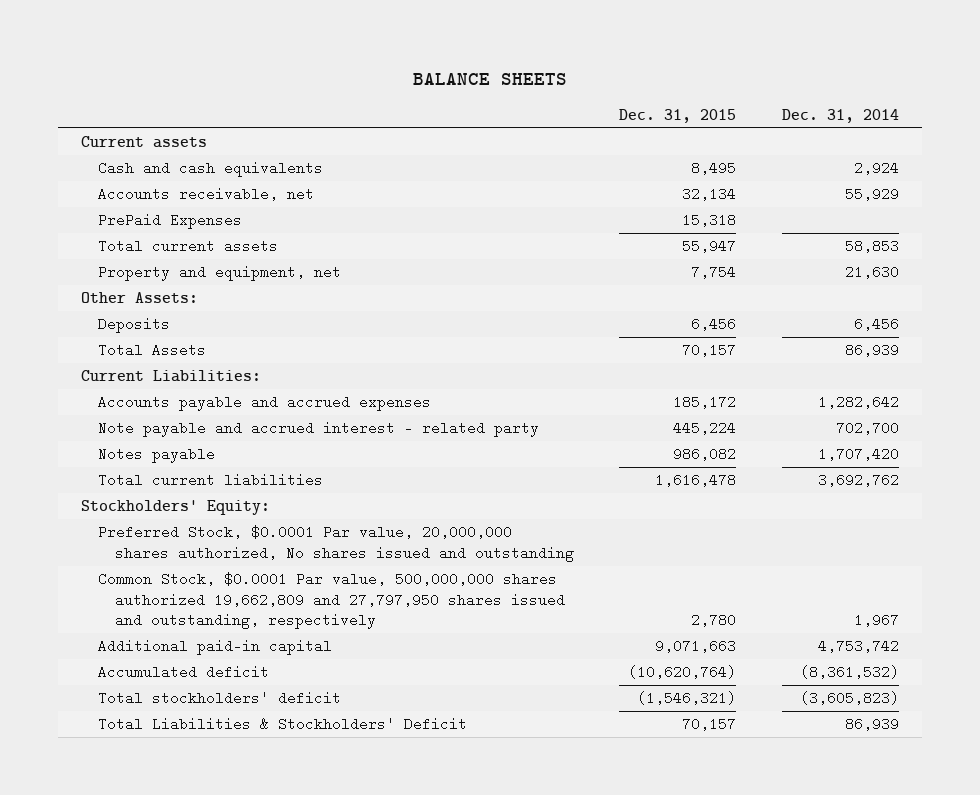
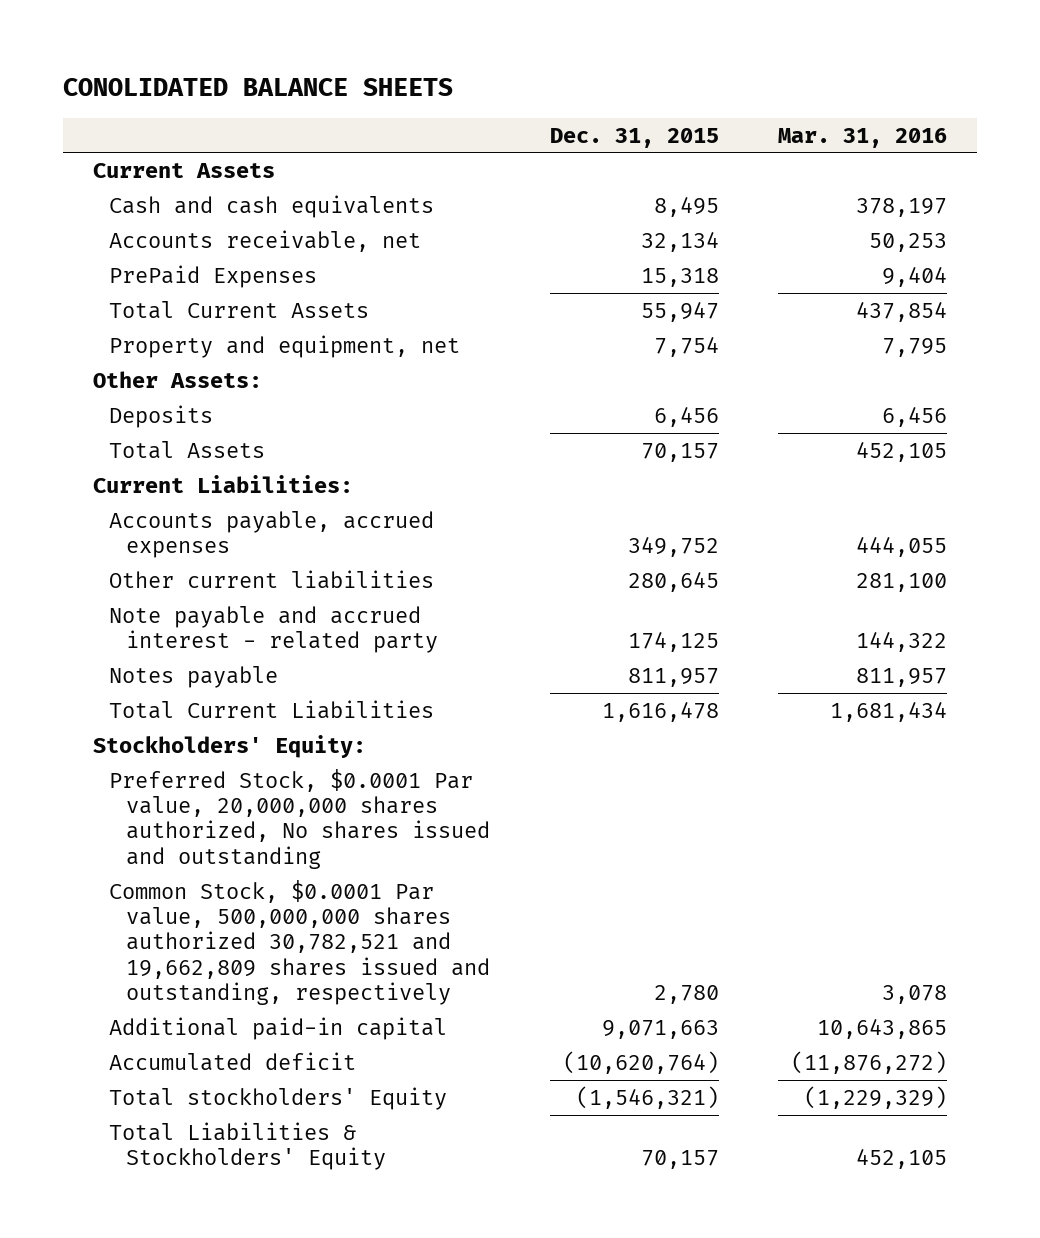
[413,72,568,85] BALANCE SHEETS -> [63,78,454,97] CONOLIDATED BALANCE SHEETS
[782,108,900,123] Dec. 31, 2014 -> none
none -> [778,127,948,148] Mar. 31, 2016
[81,136,208,149] Current assets -> [93,162,276,178] Current Assets
[97,239,278,254] Total current assets -> [109,300,370,319] Total Current Assets
[97,395,431,412] Accounts payable and accrued expenses -> [109,510,435,559] Accounts payable, accrued expenses
[673,395,737,410] 185,172 -> [627,537,719,558] 349,752
none -> [109,569,435,589] Other current liabilities
[673,421,737,436] 445,224 -> [627,632,719,653] 174,125
[673,447,737,462] 986,082 -> [627,667,719,687] 811,957
[97,473,323,488] Total current liabilities -> [109,699,435,719] Total Current Liabilities
[97,572,565,630] Common Stock, $0.0001 Par value, 500,000,000 shares authorized 19,662,809 and 27,797,950 shares issued and outstanding, respectively -> [109,879,490,1006] Common Stock, $0.0001 Par value, 500,000,000 shares authorized 30,782,521 and 19,662,809 shares issued and outstanding, respectively
[97,691,341,706] Total stockholders' deficit -> [109,1086,448,1110] Total stockholders' Equity
[97,717,467,732] Total Liabilities & Stockholders' Deficit -> [109,1121,386,1171] Total Liabilities & Stockholders' Equity

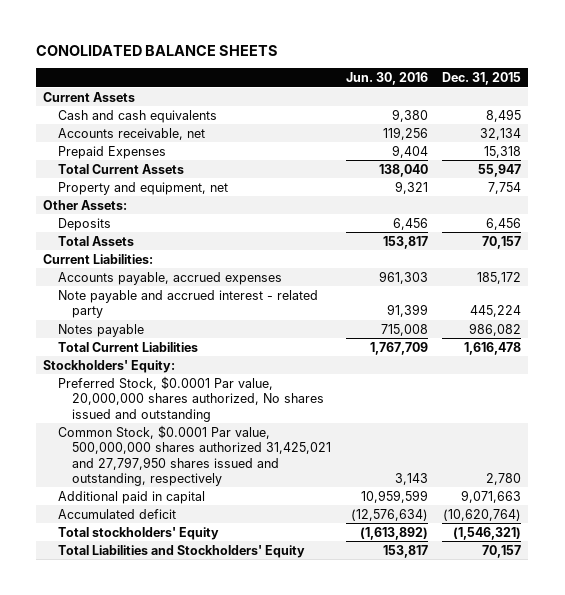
[778,127,948,148] Mar. 31, 2016 -> none
none -> [345,72,428,86] Jun. 30, 2016
[109,264,318,288] PrePaid Expenses -> [57,145,166,159] Prepaid Expenses
[109,569,435,589] Other current liabilities -> none
[627,537,719,558] 349,752 -> [477,271,522,284] 185,172
[627,632,719,653] 174,125 -> [470,305,522,318] 445,224
[627,667,719,687] 811,957 -> [469,322,522,336] 986,082
[109,879,490,1006] Common Stock, $0.0001 Par value, 500,000,000 shares authorized 30,782,521 and 19,662,809 shares issued and outstanding, respectively -> [57,424,332,486] Common Stock, $0.0001 Par value, 500,000,000 shares authorized 31,425,021 and 27,797,950 shares issued and outstanding, respectively
[109,1016,448,1040] Additional paid-in capital -> [57,490,205,504] Additional paid in capital
[109,1121,386,1171] Total Liabilities & Stockholders' Equity -> [57,544,305,558] Total Liabilities and Stockholders' Equity

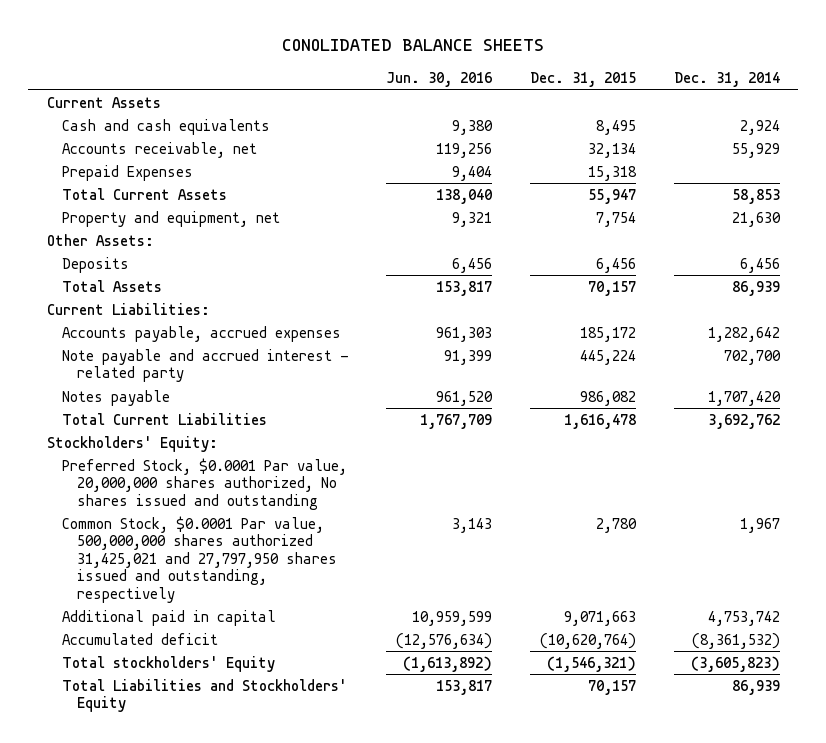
none -> [673,72,780,88] Dec. 31, 2014
[380,323,428,336] 715,008 -> [436,390,494,406] 961,520

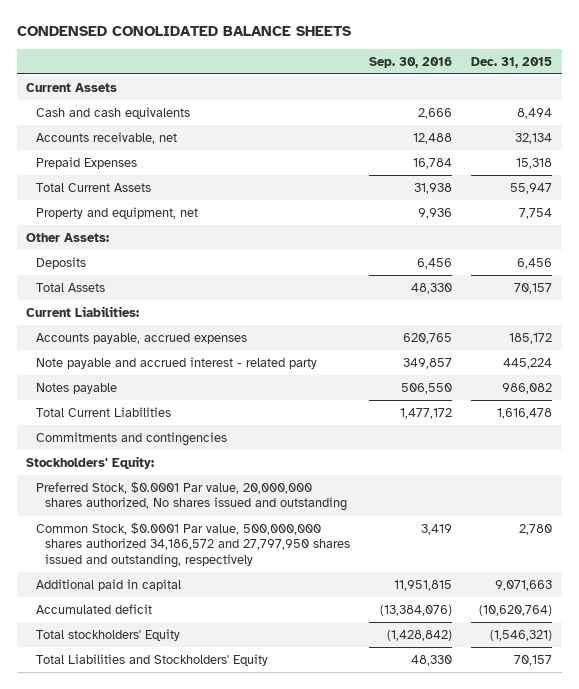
[282,39,545,52] CONOLIDATED BALANCE SHEETS -> [16,26,351,37] CONDENSED CONOLIDATED BALANCE SHEETS
[386,72,493,88] Jun. 30, 2016 -> none
[673,72,780,88] Dec. 31, 2014 -> none
none -> [369,56,453,68] Sep. 30, 2016
[596,119,637,135] 8,495 -> [517,107,553,119] 8,494
none -> [35,431,227,446] Commitments and contingencies
[61,515,338,603] Common Stock, $0.0001 Par value, 500,000,000 shares authorized 31,425,021 and 27,797,950 shares issued and outstanding, respectively -> [35,521,351,568] Common Stock, $0.0001 Par value, 500,000,000 shares authorized 34,186,572 and 27,797,950 shares issued and outstanding, respectively

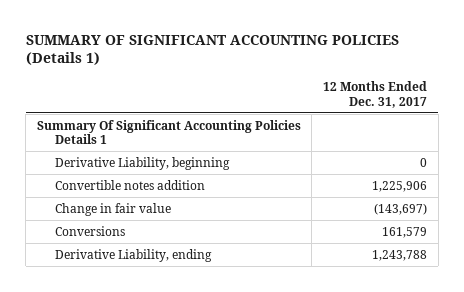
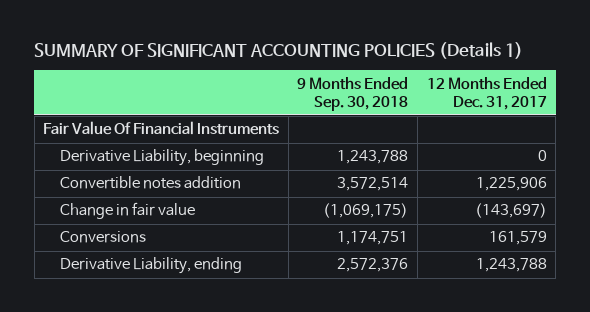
none -> [297,76,409,111] 9 Months Ended Sep. 30, 2018
[36,119,301,145] Summary Of Significant Accounting Policies Details 1 -> [43,121,280,136] Fair Value Of Financial Instruments

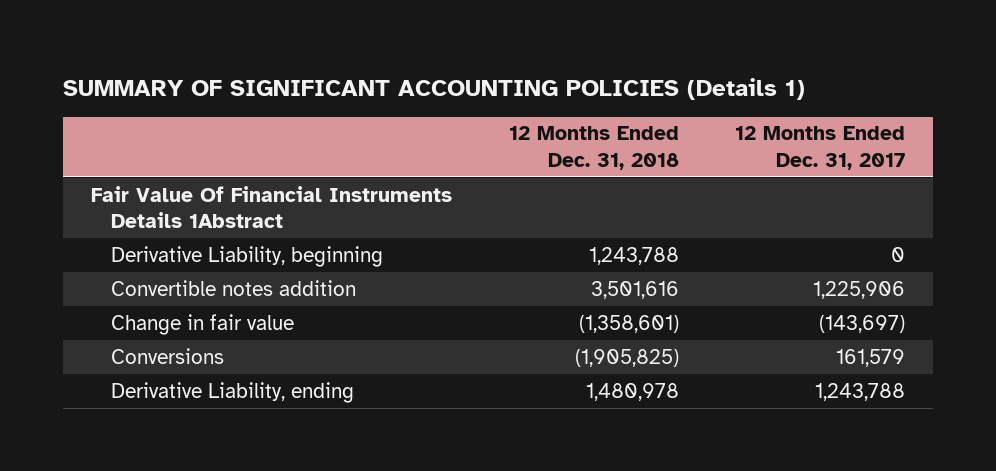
[297,76,409,111] 9 Months Ended Sep. 30, 2018 -> none
none -> [508,126,679,170] 12 Months Ended Dec. 31, 2018
[43,121,280,136] Fair Value Of Financial Instruments -> [91,185,453,229] Fair Value Of Financial Instruments Details 1Abstract

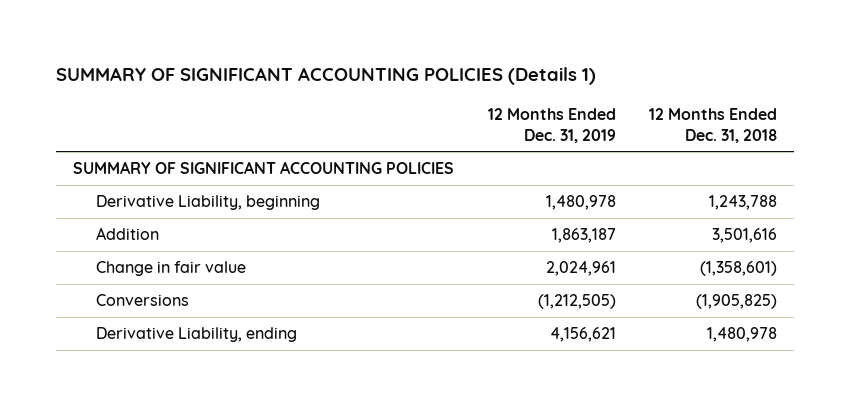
[735,126,906,170] 12 Months Ended Dec. 31, 2017 -> none
none -> [487,107,616,143] 12 Months Ended Dec. 31, 2019
[91,185,453,229] Fair Value Of Financial Instruments Details 1Abstract -> none
none -> [73,161,455,175] SUMMARY OF SIGNIFICANT ACCOUNTING POLICIES
[110,279,356,296] Convertible notes addition -> [96,227,160,241] Addition

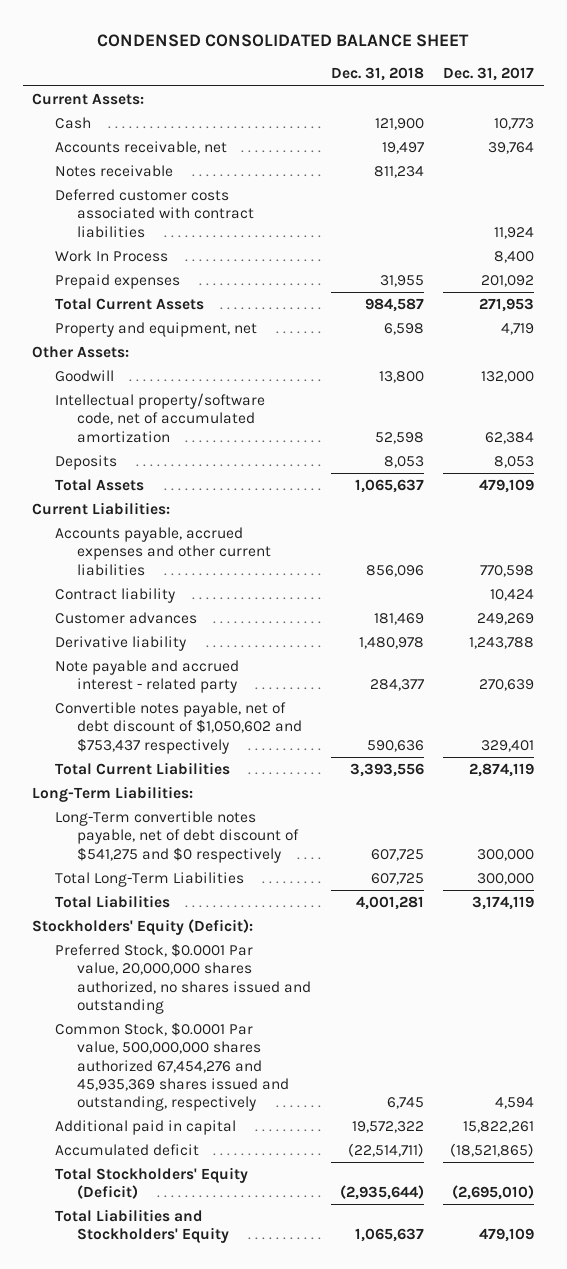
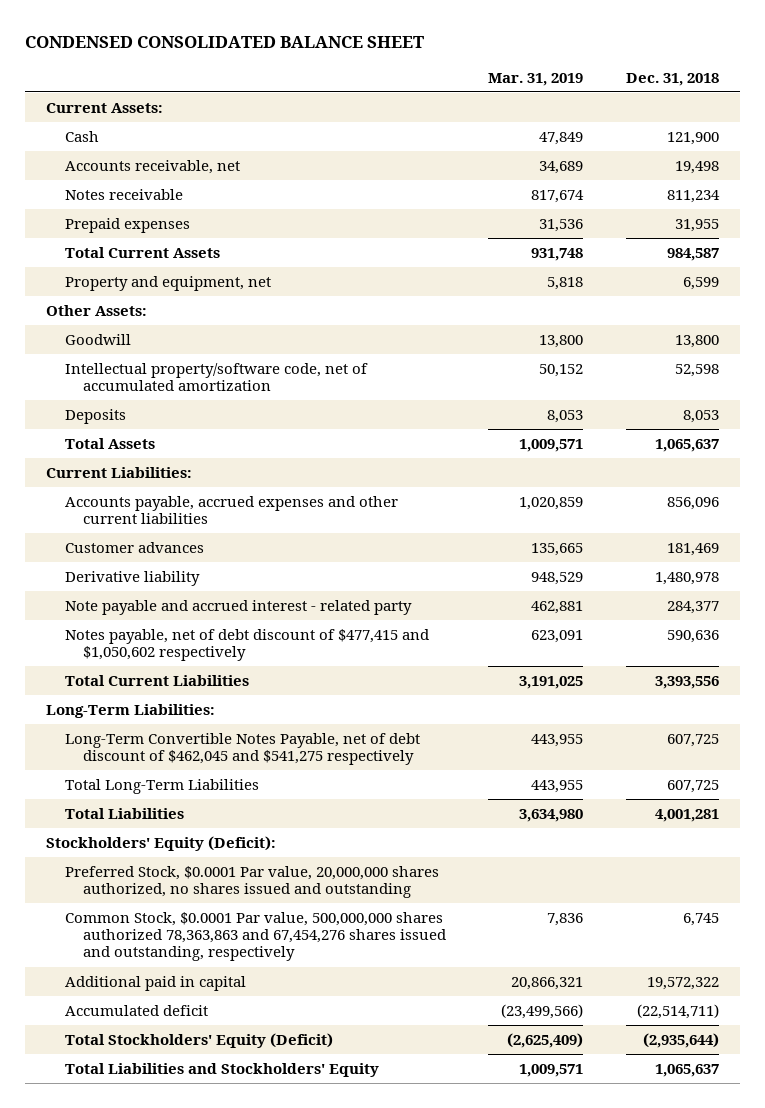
[443,67,535,82] Dec. 31, 2017 -> none
none -> [488,72,584,86] Mar. 31, 2019
[381,141,424,154] 19,497 -> [674,160,719,174] 19,498
[54,188,255,238] Deferred customer costs associated with contract liabilities -> none
[54,249,168,262] Work In Process -> none
[383,322,424,335] 6,598 -> [682,276,719,290] 6,599
[54,587,175,603] Contract liability -> none
[54,701,303,754] Convertible notes payable, net of debt discount of $1,050,602 and $753,437 respectively -> [64,628,429,662] Notes payable, net of debt discount of $477,415 and $1,050,602 respectively
[54,810,300,863] Long-Term convertible notes payable, net of debt discount of $541,275 and $0 respectively -> [64,732,420,766] Long-Term Convertible Notes Payable, net of debt discount of $462,045 and $541,275 respectively
[54,1021,290,1112] Common Stock, $0.0001 Par value, 500,000,000 shares authorized 67,454,276 and 45,935,369 shares issued and outstanding, respectively -> [64,911,446,962] Common Stock, $0.0001 Par value, 500,000,000 shares authorized 78,363,863 and 67,454,276 shares issued and outstanding, respectively

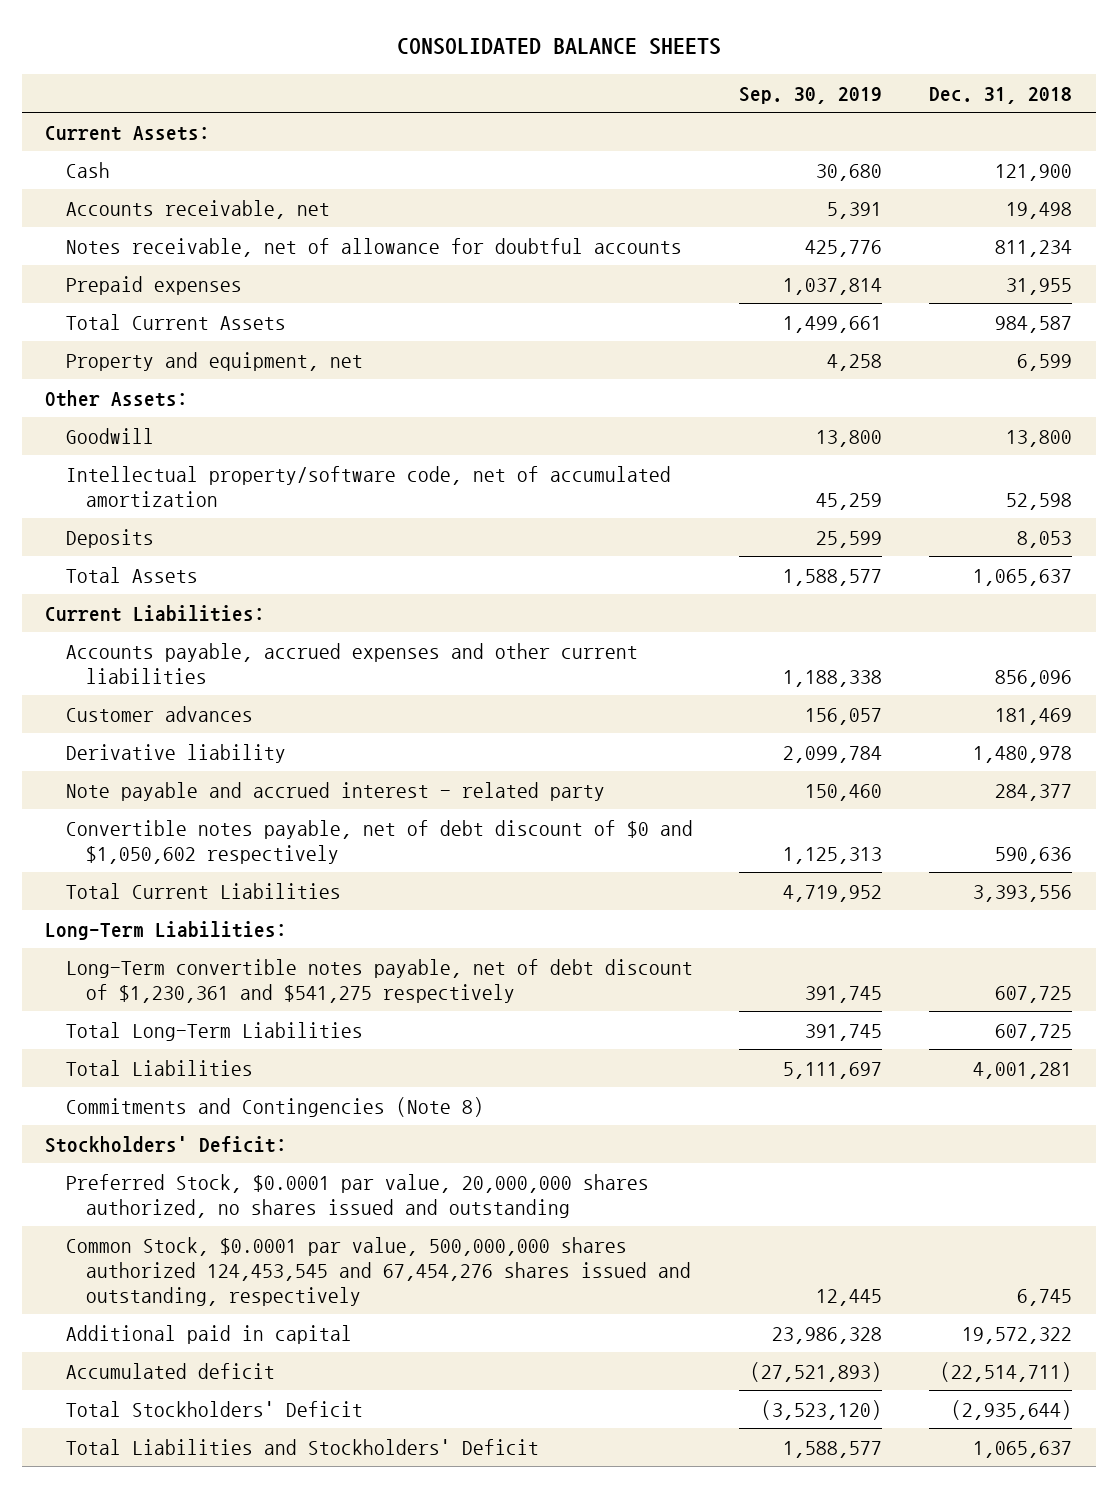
[25,36,425,49] CONDENSED CONSOLIDATED BALANCE SHEET -> [396,38,721,56] CONSOLIDATED BALANCE SHEETS
[488,72,584,86] Mar. 31, 2019 -> none
none -> [739,86,883,104] Sep. 30, 2019
[64,188,183,200] Notes receivable -> [65,237,682,257] Notes receivable, net of allowance for doubtful accounts
[64,628,429,662] Notes payable, net of debt discount of $477,415 and $1,050,602 respectively -> [65,819,693,864] Convertible notes payable, net of debt discount of $0 and $1,050,602 respectively
[64,732,420,766] Long-Term Convertible Notes Payable, net of debt discount of $462,045 and $541,275 respectively -> [65,958,693,1003] Long-Term convertible notes payable, net of debt discount of $1,230,361 and $541,275 respectively
none -> [65,1096,484,1117] Commitments and Contingencies (Note 8)
[46,835,277,851] Stockholders' Equity (Deficit): -> [44,1135,287,1153] Stockholders' Deficit:
[64,865,439,899] Preferred Stock, $0.0001 Par value, 20,000,000 shares authorized, no shares issued and outstanding -> [65,1173,649,1218] Preferred Stock, $0.0001 par value, 20,000,000 shares authorized, no shares issued and outstanding
[64,911,446,962] Common Stock, $0.0001 Par value, 500,000,000 shares authorized 78,363,863 and 67,454,276 shares issued and outstanding, respectively -> [65,1236,692,1306] Common Stock, $0.0001 par value, 500,000,000 shares authorized 124,453,545 and 67,454,276 shares issued and outstanding, respectively
[64,1032,333,1048] Total Stockholders' Equity (Deficit) -> [65,1400,363,1417] Total Stockholders' Deficit
[64,1062,379,1077] Total Liabilities and Stockholders' Equity -> [65,1438,539,1455] Total Liabilities and Stockholders' Deficit

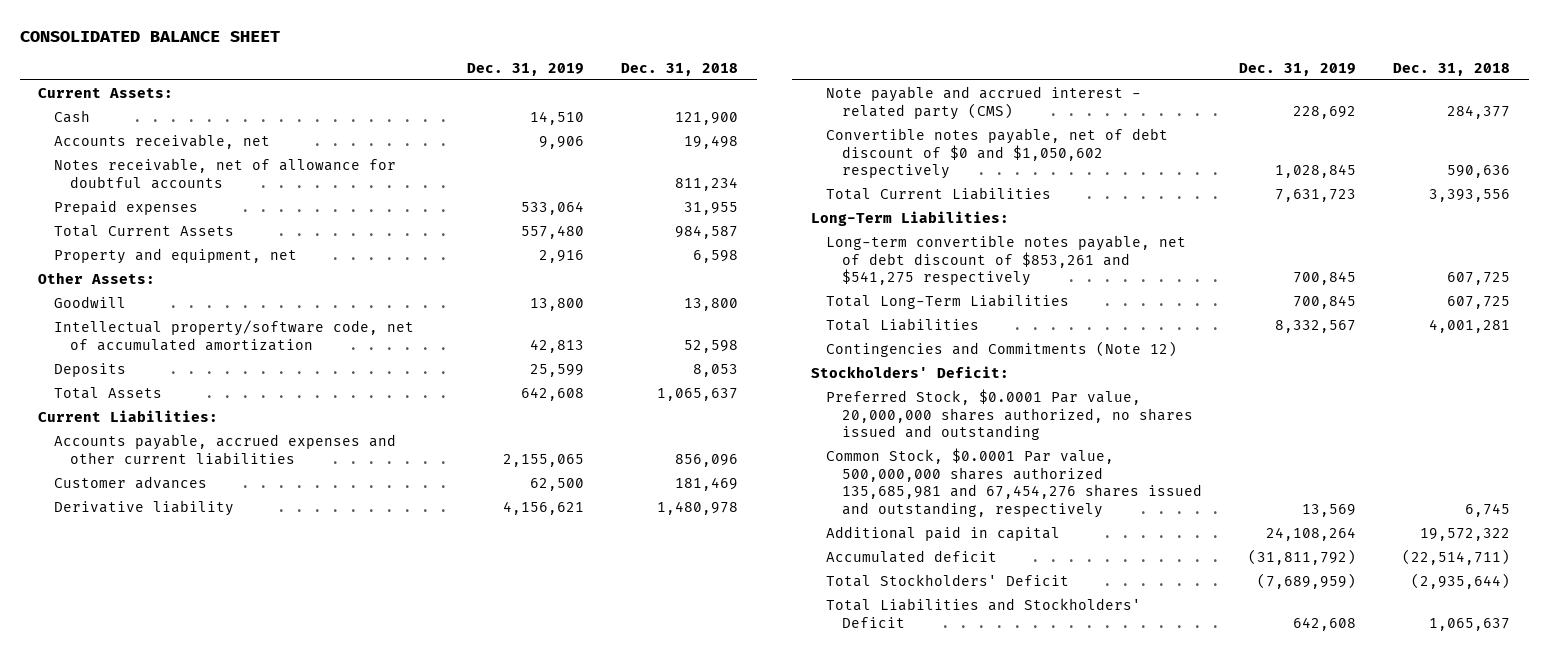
[396,38,721,56] CONSOLIDATED BALANCE SHEETS -> [19,30,280,42] CONSOLIDATED BALANCE SHEET
[739,86,883,104] Sep. 30, 2019 -> none
none -> [466,62,584,76] Dec. 31, 2019
[1017,353,1073,371] 6,599 -> [693,250,739,264] 6,598
[65,781,605,801] Note payable and accrued interest - related party -> [826,86,1142,120] Note payable and accrued interest - related party (CMS)
[65,958,693,1003] Long-Term convertible notes payable, net of debt discount of $1,230,361 and $541,275 respectively -> [826,235,1187,287] Long-term convertible notes payable, net of debt discount of $853,261 and $541,275 respectively
[65,1096,484,1117] Commitments and Contingencies (Note 8) -> [826,341,1178,358] Contingencies and Commitments (Note 12)
[65,1173,649,1218] Preferred Stock, $0.0001 par value, 20,000,000 shares authorized, no shares issued and outstanding -> [826,389,1193,441] Preferred Stock, $0.0001 Par value, 20,000,000 shares authorized, no shares issued and outstanding
[65,1236,692,1306] Common Stock, $0.0001 par value, 500,000,000 shares authorized 124,453,545 and 67,454,276 shares issued and outstanding, respectively -> [826,448,1202,518] Common Stock, $0.0001 Par value, 500,000,000 shares authorized 135,685,981 and 67,454,276 shares issued and outstanding, respectively

